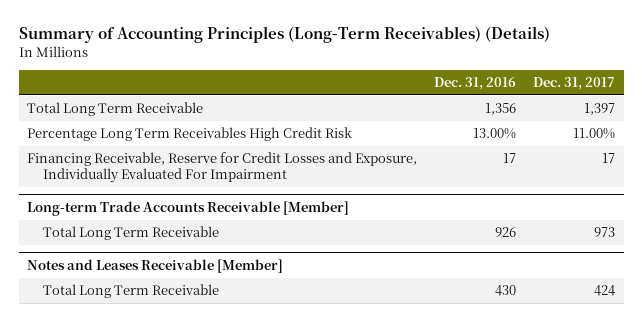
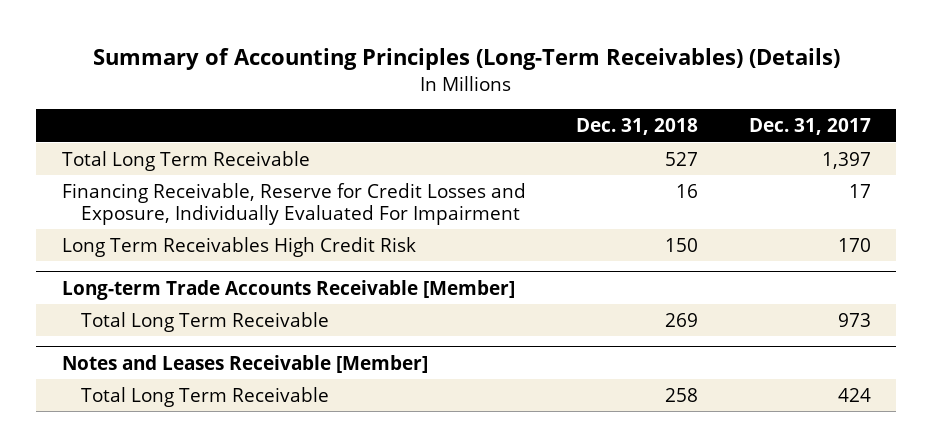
[434,76,517,90] Dec. 31, 2016 -> none
none -> [576,118,699,136] Dec. 31, 2018
[27,127,353,142] Percentage Long Term Receivables High Credit Risk -> none
none -> [61,236,416,257] Long Term Receivables High Credit Risk

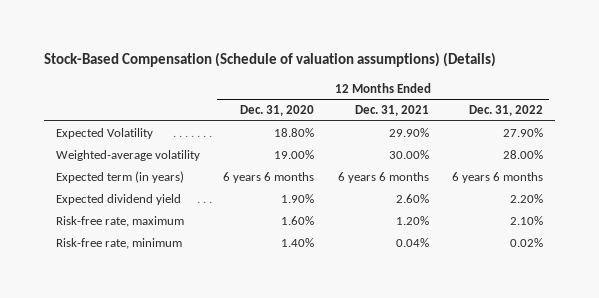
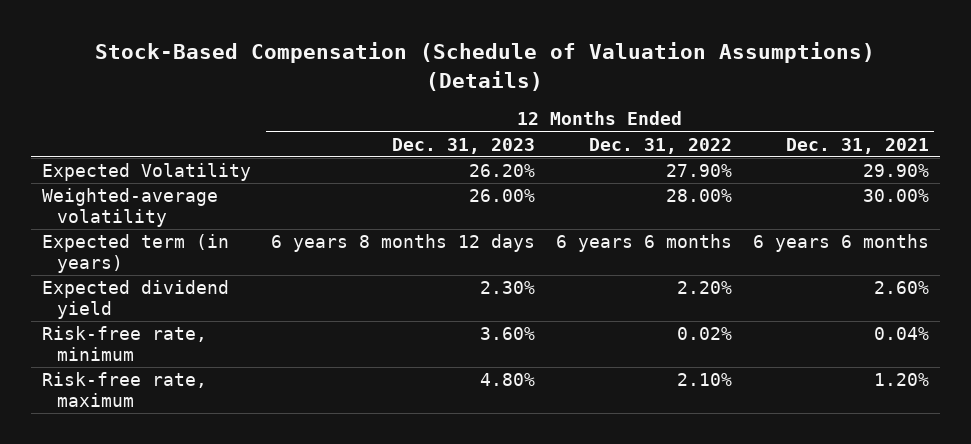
[44,52,497,68] Stock-Based Compensation (Schedule of valuation assumptions) (Details) -> [95,42,876,91] Stock-Based Compensation (Schedule of Valuation Assumptions) (Details)
[240,105,315,117] Dec. 31, 2020 -> none
none -> [392,137,536,154] Dec. 31, 2023
[55,216,184,228] Risk-free rate, maximum -> [41,372,207,408] Risk-free rate, maximum

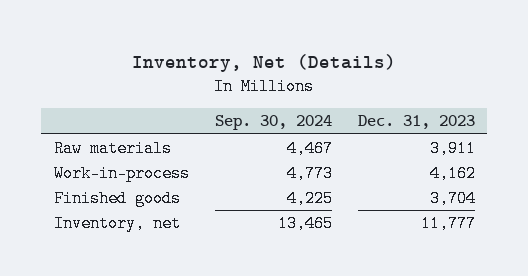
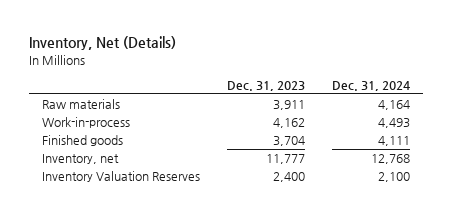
[214,115,332,131] Sep. 30, 2024 -> none
none -> [331,81,410,92] Dec. 31, 2024
none -> [42,171,201,183] Inventory Valuation Reserves

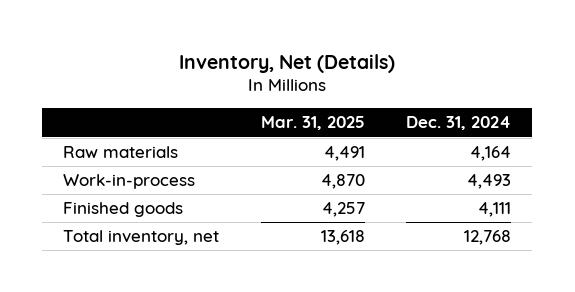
[226,81,305,92] Dec. 31, 2023 -> none
none -> [260,116,365,131] Mar. 31, 2025
[42,171,201,183] Inventory Valuation Reserves -> none
[42,154,120,165] Inventory, net -> [63,230,220,246] Total inventory, net

